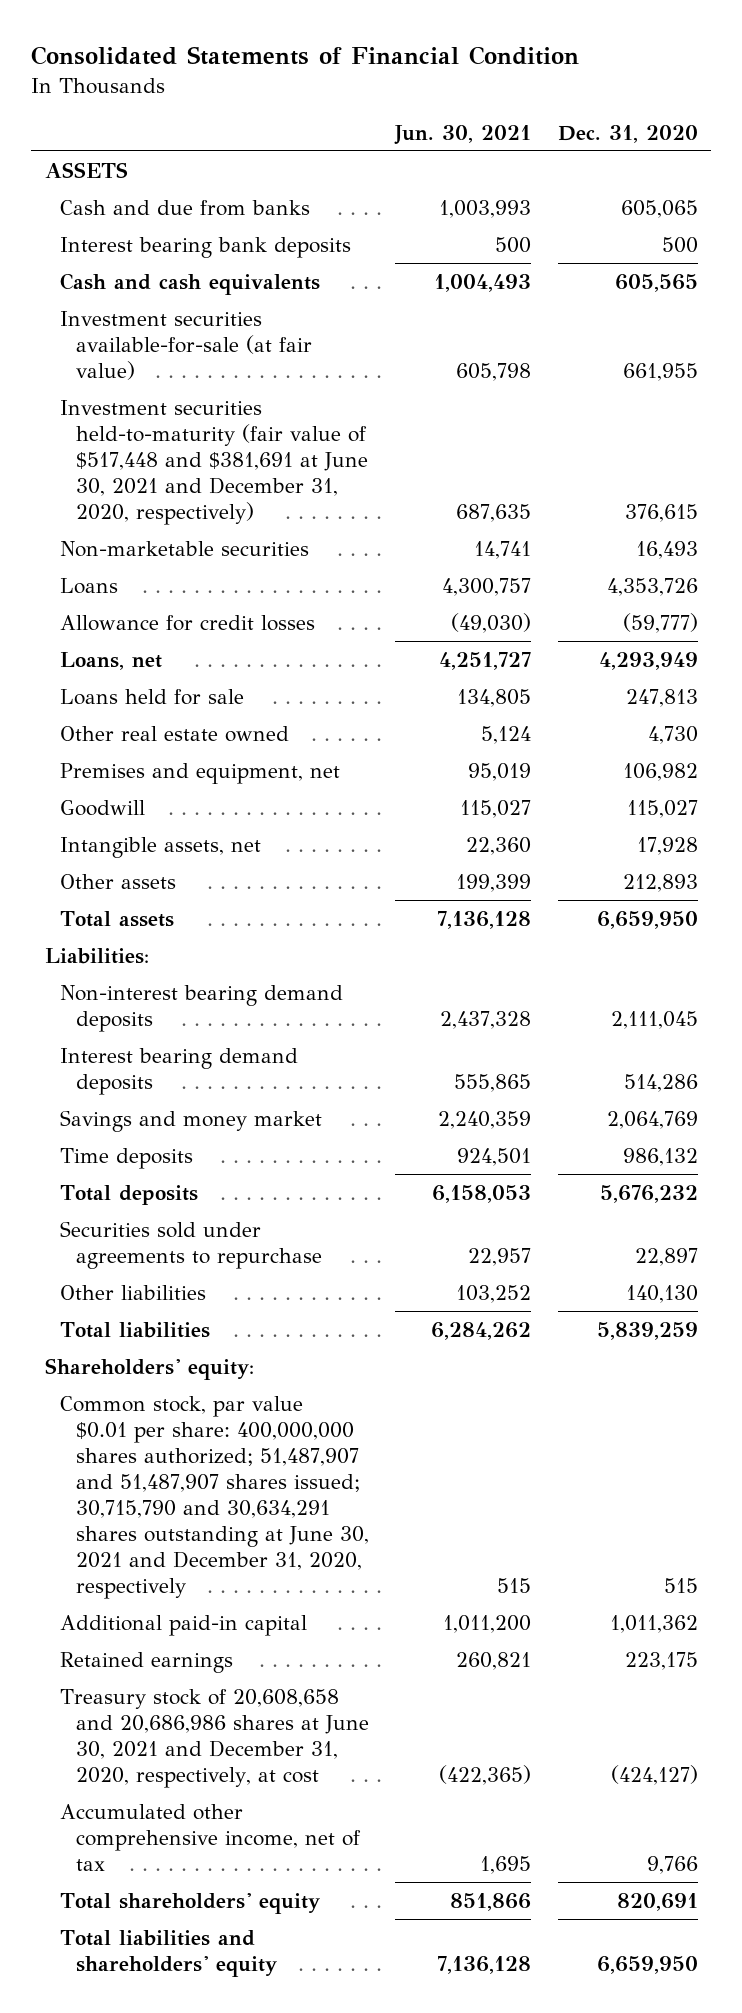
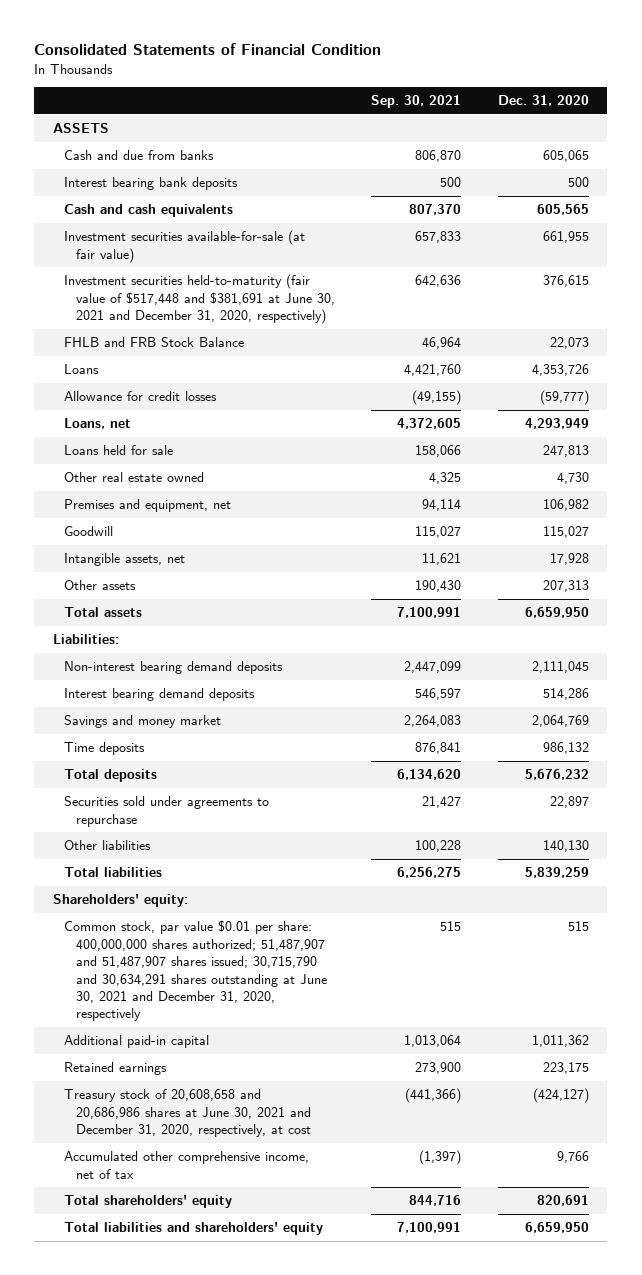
[394,124,532,145] Jun. 30, 2021 -> none
none -> [371,95,462,109] Sep. 30, 2021
[60,540,310,557] Non-marketable securities -> none
none -> [64,337,245,348] FHLB and FRB Stock Balance
[622,873,698,892] 212,893 -> [543,580,590,593] 207,313

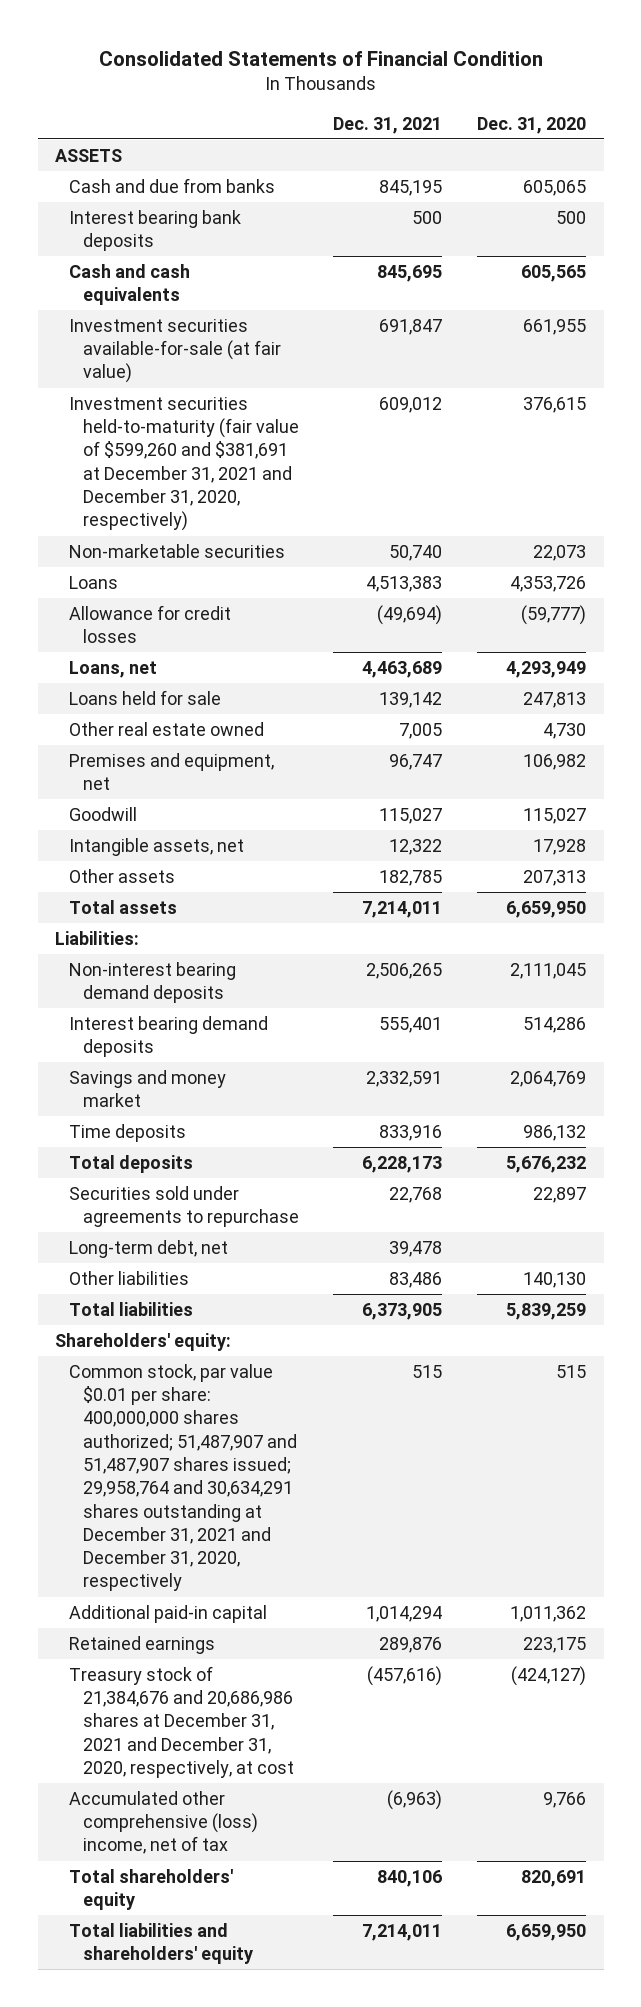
[371,95,462,109] Sep. 30, 2021 -> none
none -> [333,116,443,134] Dec. 31, 2021
[64,274,335,325] Investment securities held-to-maturity (fair value of $517,448 and $381,691 at June 30, 2021 and December 31, 2020, respectively) -> [68,396,299,532] Investment securities held-to-maturity (fair value of $599,260 and $381,691 at December 31, 2021 and December 31, 2020, respectively)
[64,337,245,348] FHLB and FRB Stock Balance -> [68,543,285,558] Non-marketable securities
none -> [68,1239,228,1258] Long-term debt, net
[64,920,327,1022] Common stock, par value $0.01 per share: 400,000,000 shares authorized; 51,487,907 and 51,487,907 shares issued; 30,715,790 and 30,634,291 shares outstanding at June 30, 2021 and December 31, 2020, respectively -> [68,1363,297,1592] Common stock, par value $0.01 per share: 400,000,000 shares authorized; 51,487,907 and 51,487,907 shares issued; 29,958,764 and 30,634,291 shares outstanding at December 31, 2021 and December 31, 2020, respectively
[64,1089,311,1138] Treasury stock of 20,608,658 and 20,686,986 shares at June 30, 2021 and December 31, 2020, respectively, at cost -> [68,1665,294,1779] Treasury stock of 21,384,676 and 20,686,986 shares at December 31, 2021 and December 31, 2020, respectively, at cost
[64,1151,310,1179] Accumulated other comprehensive income, net of tax -> [68,1790,258,1855] Accumulated other comprehensive (loss) income, net of tax

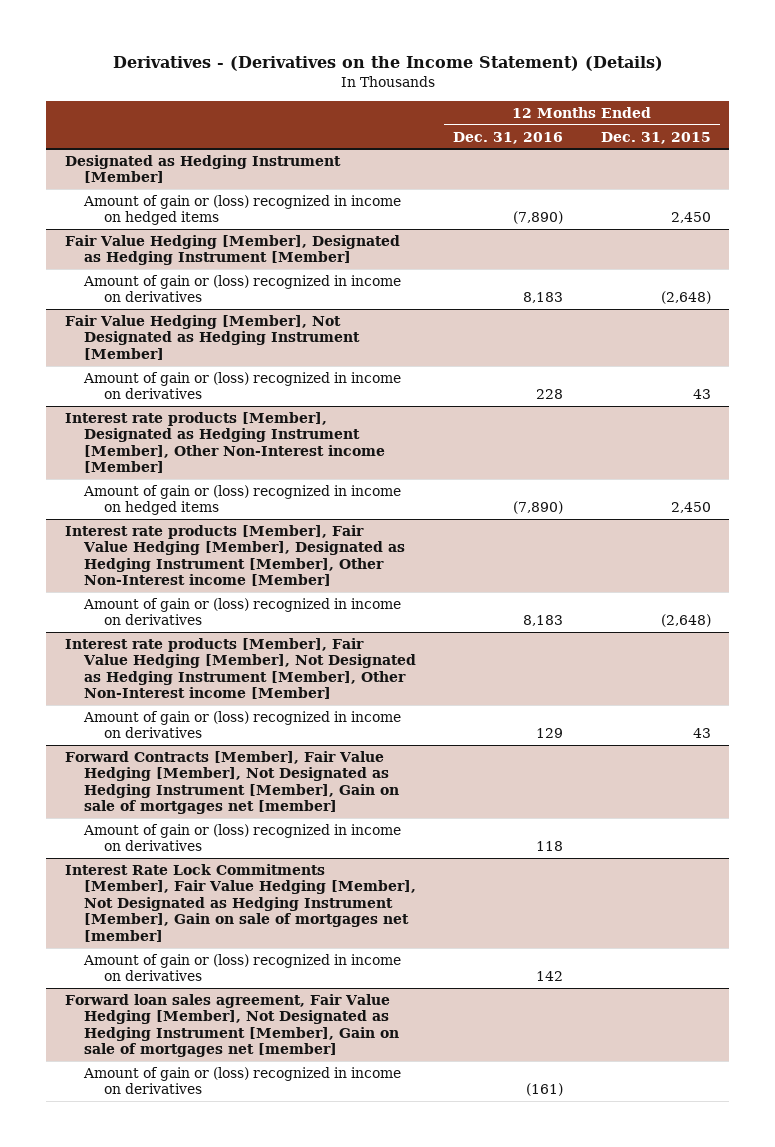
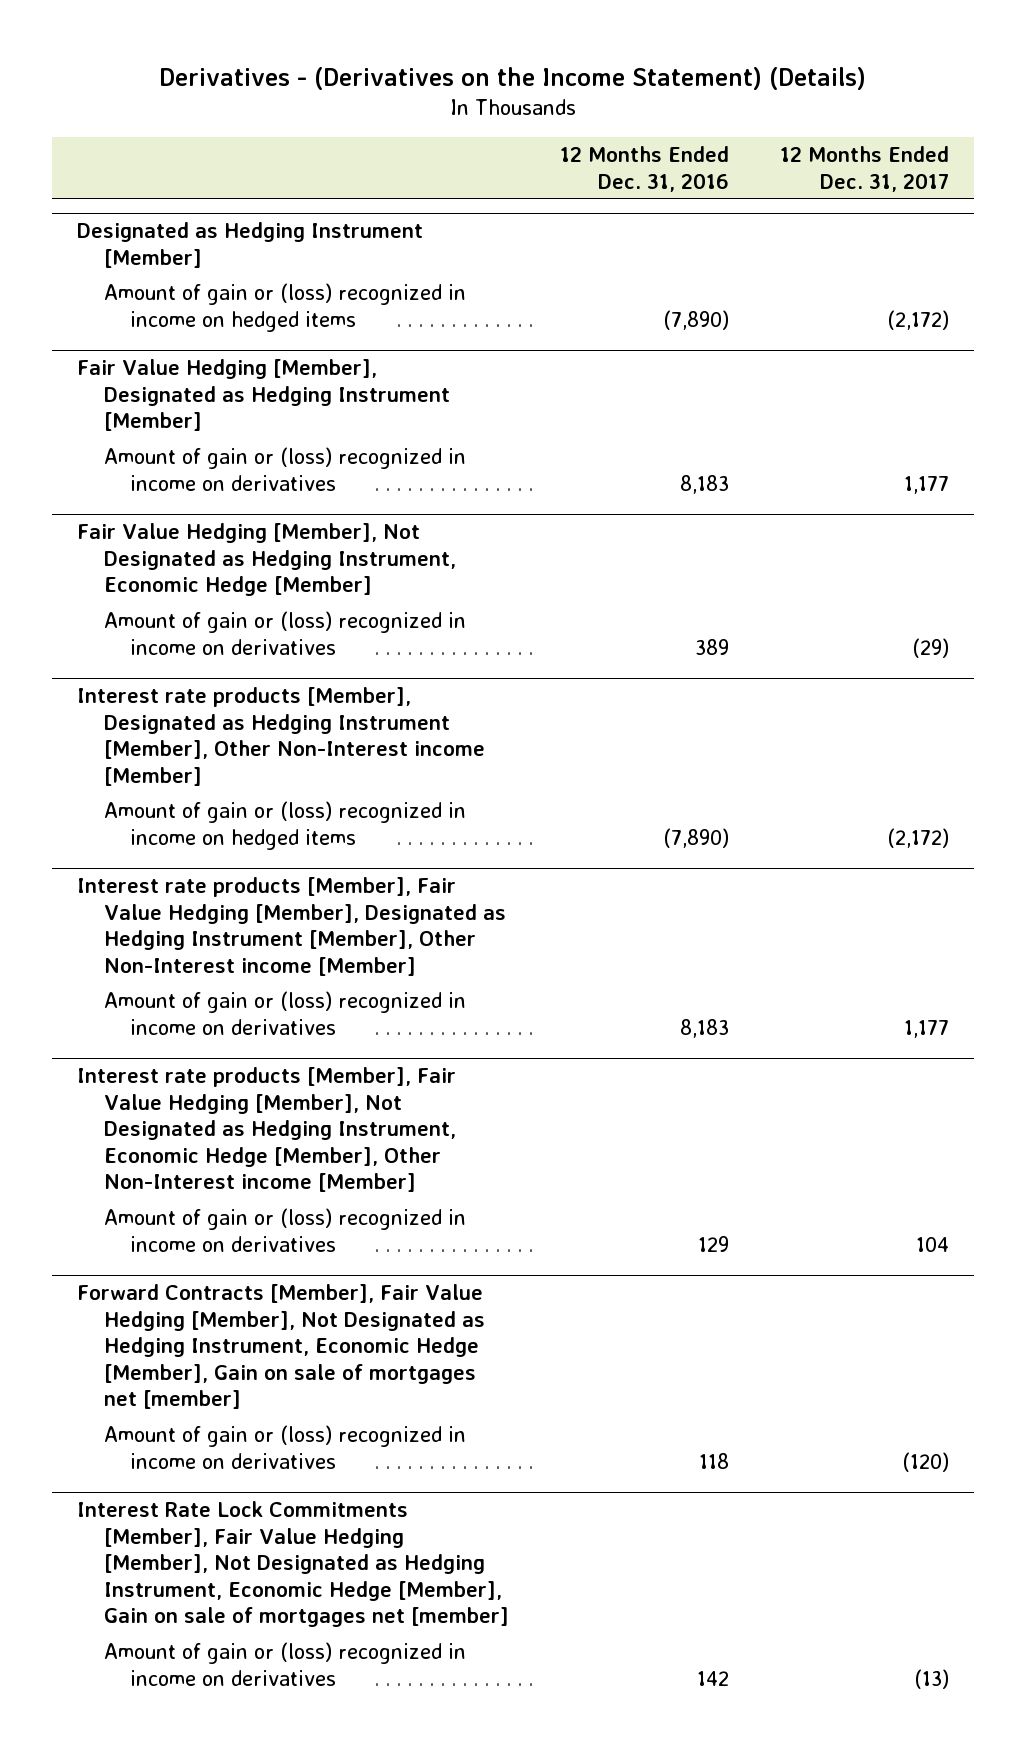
[600,131,711,144] Dec. 31, 2015 -> none
none -> [779,146,949,192] 12 Months Ended Dec. 31, 2017
[64,315,361,360] Fair Value Hedging [Member], Not Designated as Hedging Instrument [Member] -> [77,523,456,597] Fair Value Hedging [Member], Not Designated as Hedging Instrument, Economic Hedge [Member]
[536,389,564,400] 228 -> [694,638,729,655] 389
[64,638,417,700] Interest rate products [Member], Fair Value Hedging [Member], Not Designated as Hedging Instrument [Member], Other Non-Interest income [Member] -> [77,1067,457,1193] Interest rate products [Member], Fair Value Hedging [Member], Not Designated as Hedging Instrument, Economic Hedge [Member], Other Non-Interest income [Member]
[64,751,400,815] Forward Contracts [Member], Fair Value Hedging [Member], Not Designated as Hedging Instrument [Member], Gain on sale of mortgages net [member] -> [77,1284,485,1410] Forward Contracts [Member], Fair Value Hedging [Member], Not Designated as Hedging Instrument, Economic Hedge [Member], Gain on sale of mortgages net [member]
[64,864,417,942] Interest Rate Lock Commitments [Member], Fair Value Hedging [Member], Not Designated as Hedging Instrument [Member], Gain on sale of mortgages net [member] -> [77,1501,509,1628] Interest Rate Lock Commitments [Member], Fair Value Hedging [Member], Not Designated as Hedging Instrument, Economic Hedge [Member], Gain on sale of mortgages net [member]
[64,994,400,1058] Forward loan sales agreement, Fair Value Hedging [Member], Not Designated as Hedging Instrument [Member], Gain on sale of mortgages net [member] -> none
[83,1067,402,1095] Amount of gain or (loss) recognized in income on derivatives -> none

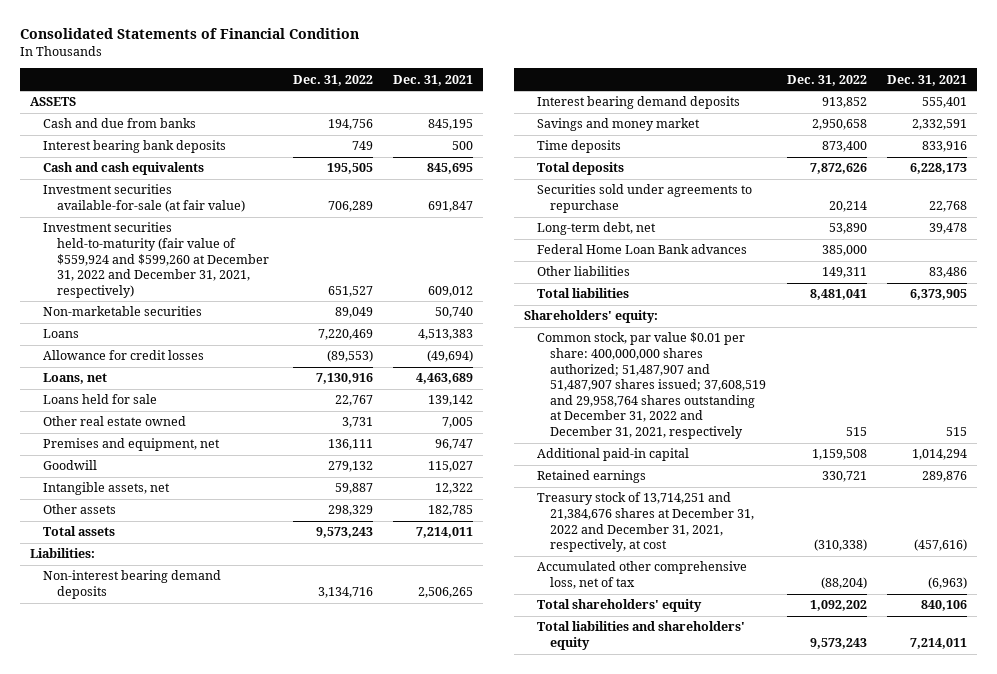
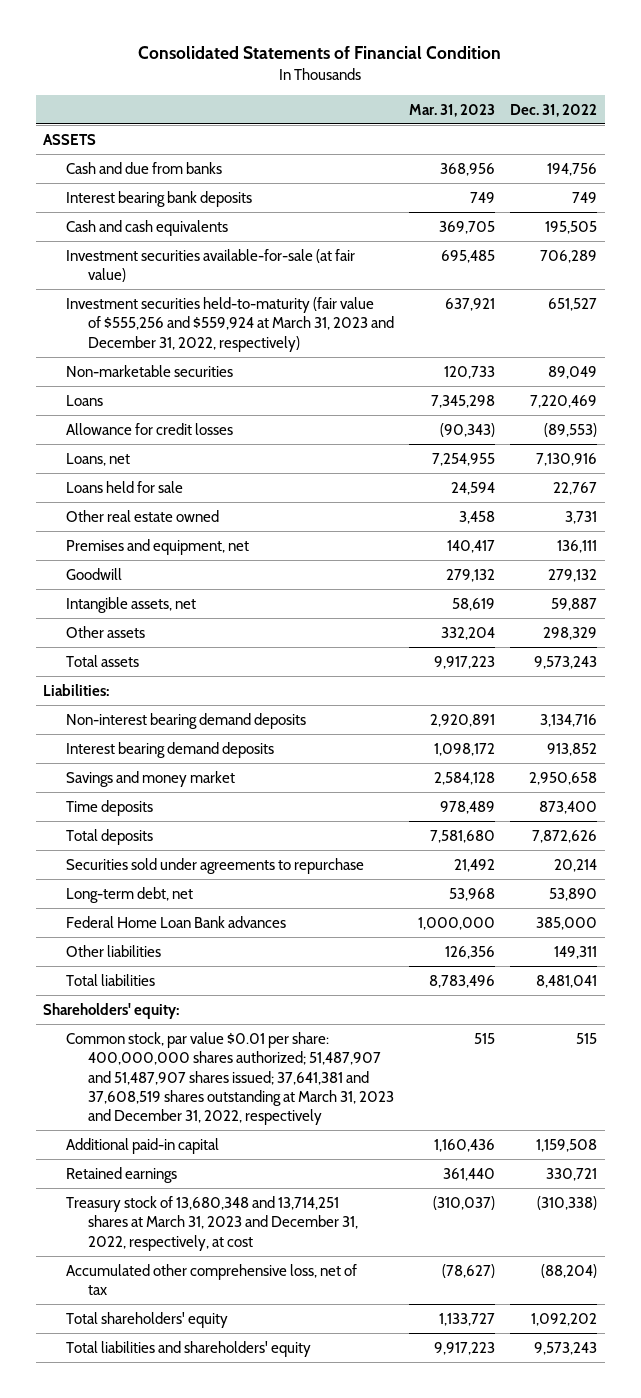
[393,74,474,86] Dec. 31, 2021 -> none
none -> [409,103,496,117] Mar. 31, 2023
[43,222,269,298] Investment securities held-to-maturity (fair value of $559,924 and $599,260 at December 31, 2022 and December 31, 2021, respectively) -> [65,296,395,352] Investment securities held-to-maturity (fair value of $555,256 and $559,924 at March 31, 2023 and December 31, 2022, respectively)
[537,332,767,439] Common stock, par value $0.01 per share: 400,000,000 shares authorized; 51,487,907 and 51,487,907 shares issued; 37,608,519 and 29,958,764 shares outstanding at December 31, 2022 and December 31, 2021, respectively -> [65,1031,395,1126] Common stock, par value $0.01 per share: 400,000,000 shares authorized; 51,487,907 and 51,487,907 shares issued; 37,641,381 and 37,608,519 shares outstanding at March 31, 2023 and December 31, 2022, respectively
[537,492,755,553] Treasury stock of 13,714,251 and 21,384,676 shares at December 31, 2022 and December 31, 2021, respectively, at cost -> [65,1195,359,1251] Treasury stock of 13,680,348 and 13,714,251 shares at March 31, 2023 and December 31, 2022, respectively, at cost

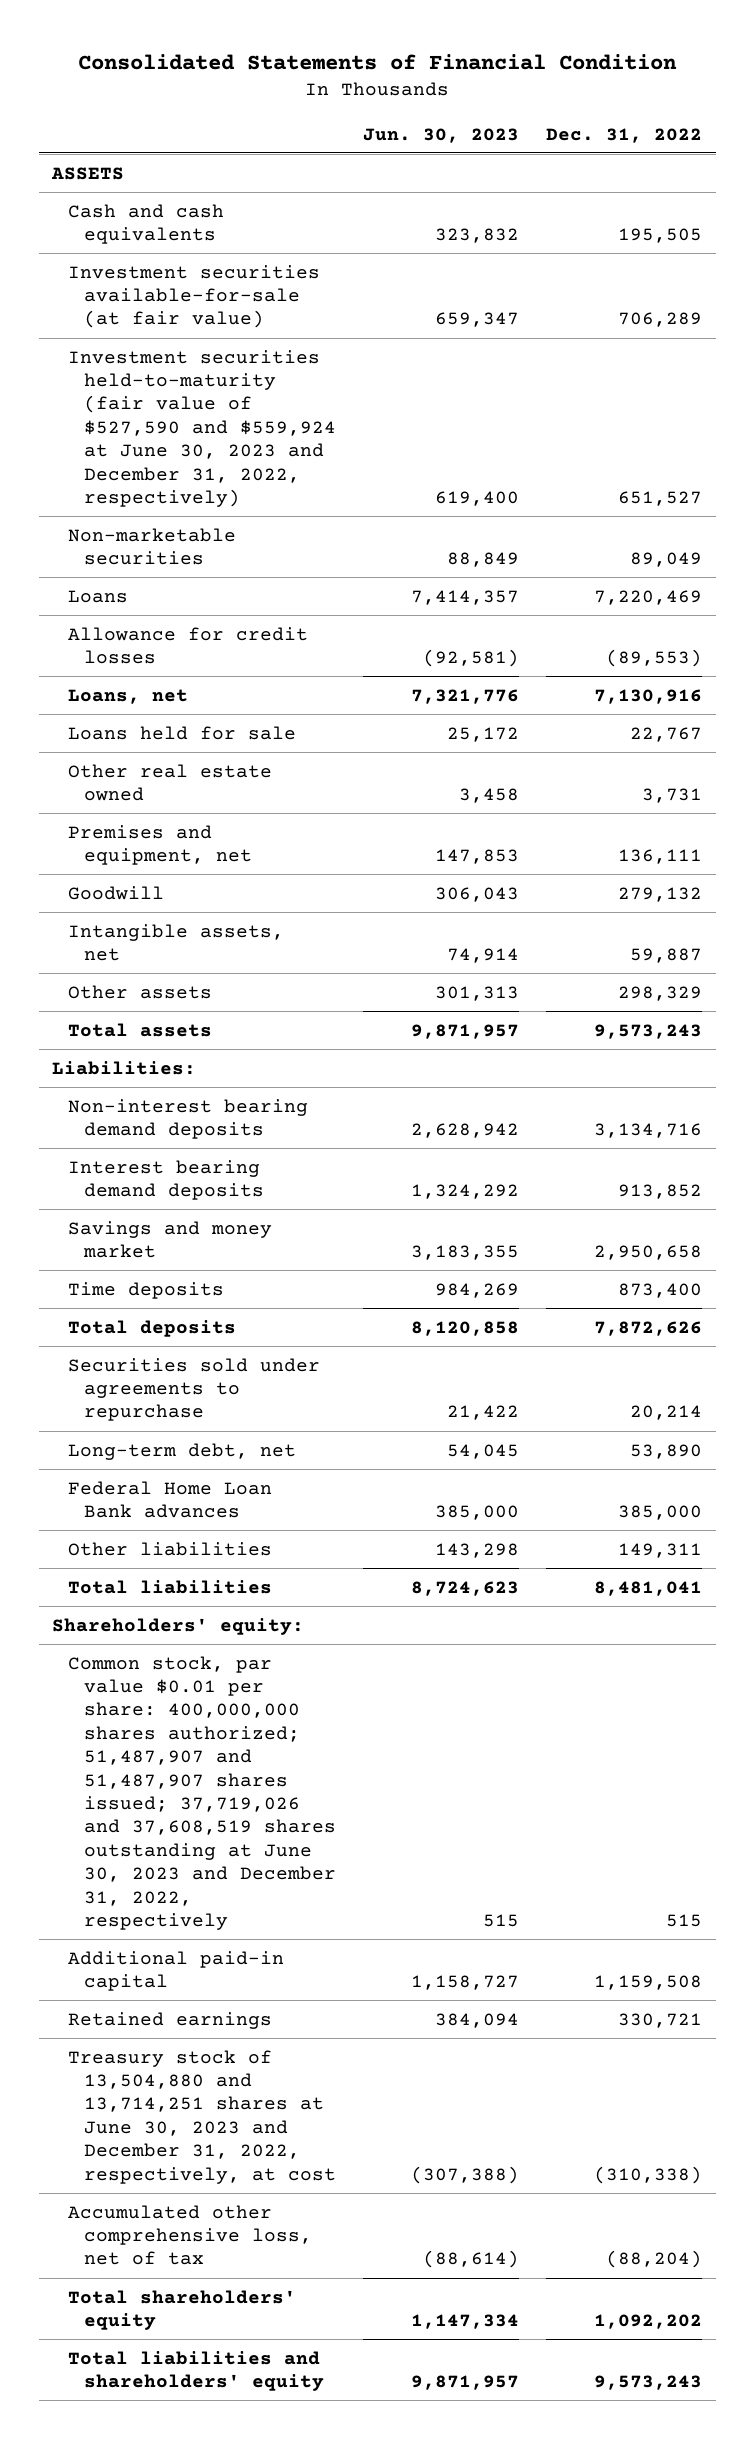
[409,103,496,117] Mar. 31, 2023 -> none
none -> [363,127,520,143] Jun. 30, 2023
[65,161,222,174] Cash and due from banks -> none
[65,190,252,207] Interest bearing bank deposits -> none
[65,296,395,352] Investment securities held-to-maturity (fair value of $555,256 and $559,924 at March 31, 2023 and December 31, 2022, respectively) -> [68,349,337,508] Investment securities held-to-maturity (fair value of $527,590 and $559,924 at June 30, 2023 and December 31, 2022, respectively)
[65,1031,395,1126] Common stock, par value $0.01 per share: 400,000,000 shares authorized; 51,487,907 and 51,487,907 shares issued; 37,641,381 and 37,608,519 shares outstanding at March 31, 2023 and December 31, 2022, respectively -> [68,1655,337,1931] Common stock, par value $0.01 per share: 400,000,000 shares authorized; 51,487,907 and 51,487,907 shares issued; 37,719,026 and 37,608,519 shares outstanding at June 30, 2023 and December 31, 2022, respectively
[65,1195,359,1251] Treasury stock of 13,680,348 and 13,714,251 shares at March 31, 2023 and December 31, 2022, respectively, at cost -> [68,2049,337,2184] Treasury stock of 13,504,880 and 13,714,251 shares at June 30, 2023 and December 31, 2022, respectively, at cost

